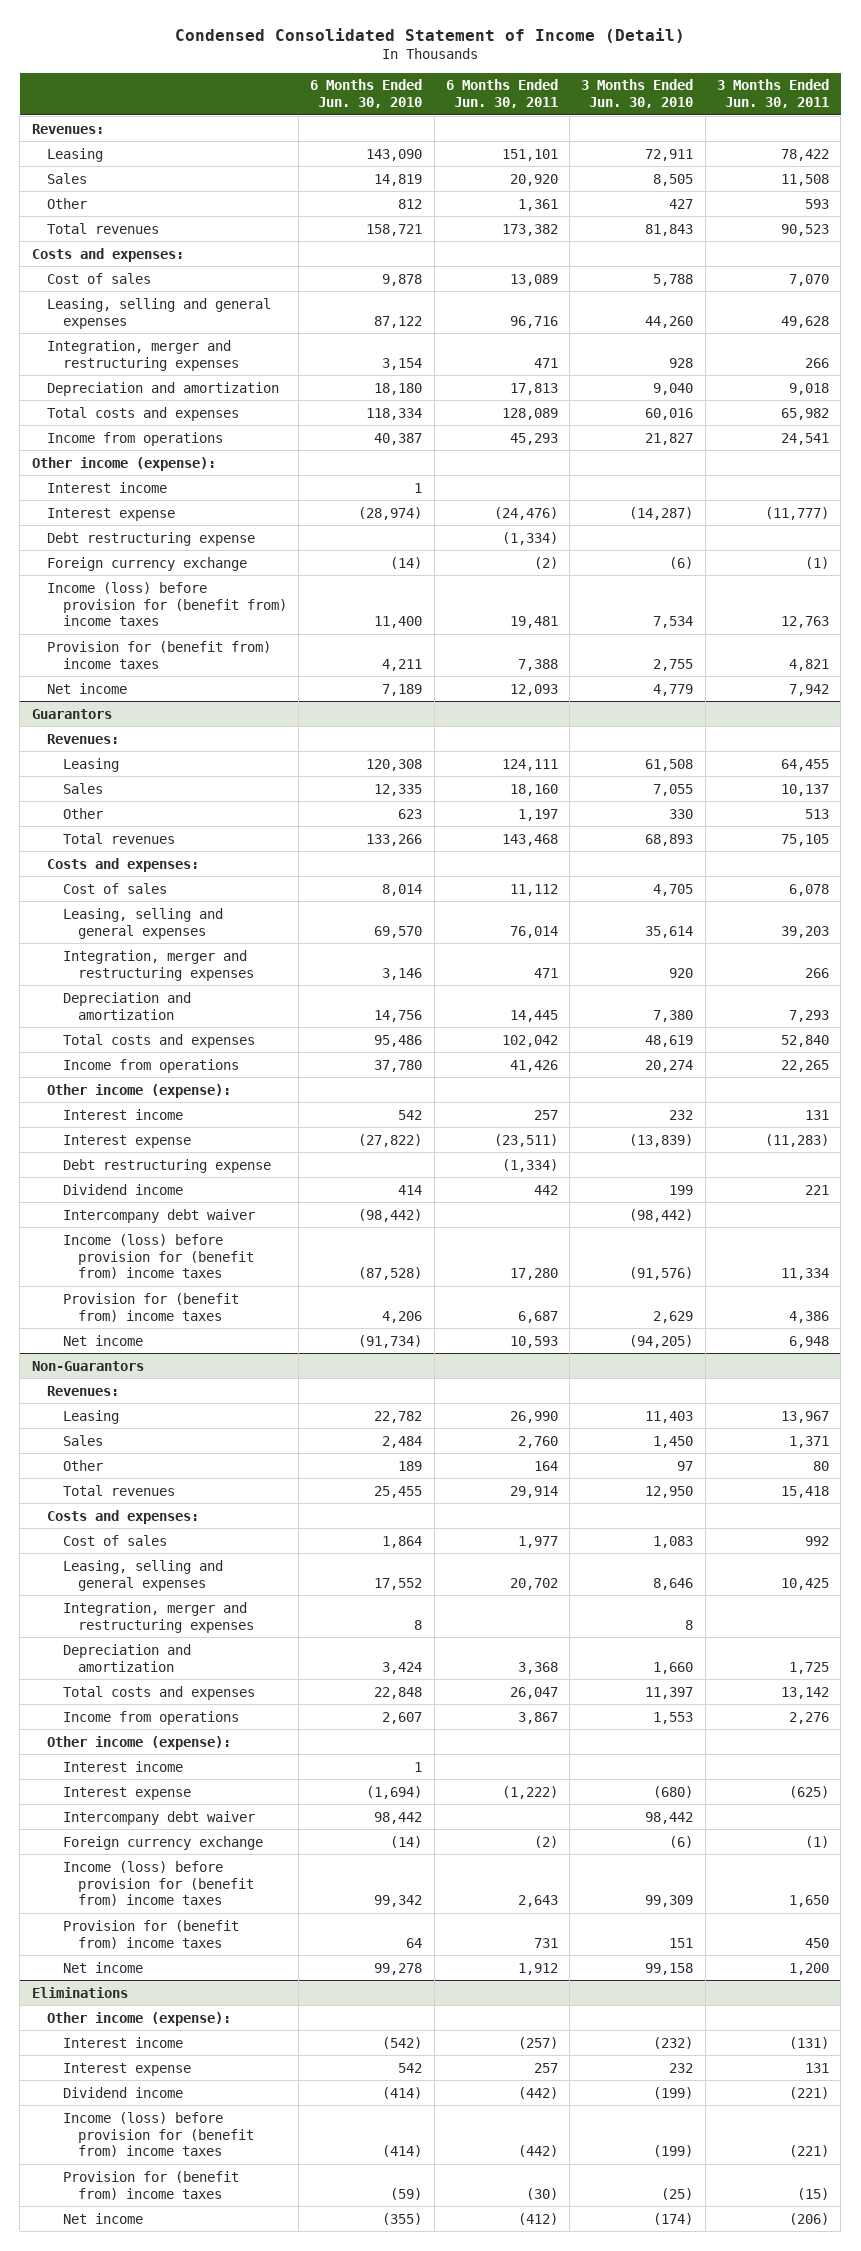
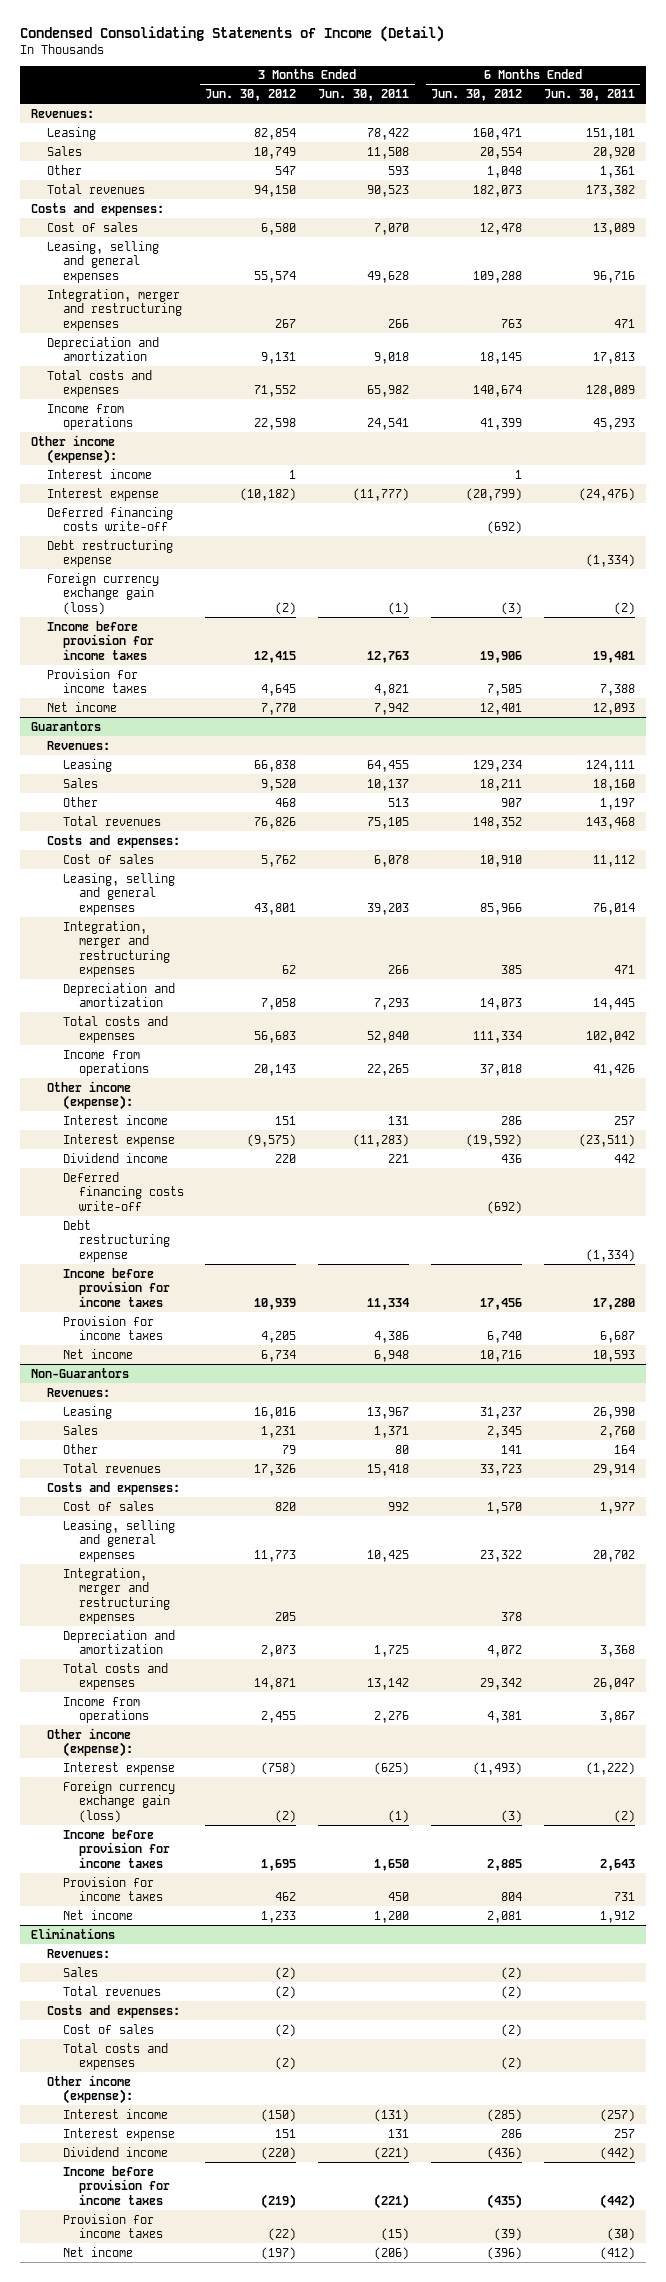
[175,27,686,43] Condensed Consolidated Statement of Income (Detail) -> [19,26,444,43] Condensed Consolidating Statements of Income (Detail)
[310,79,423,109] 6 Months Ended Jun. 30, 2010 -> none
[581,79,694,109] 3 Months Ended Jun. 30, 2010 -> none
none -> [205,89,297,102] Jun. 30, 2012
none -> [431,89,523,102] Jun. 30, 2012
none -> [46,506,173,532] Deferred financing costs write-off
[47,556,248,571] Foreign currency exchange -> [46,572,159,615] Foreign currency exchange gain (loss)
[47,581,287,627] Income (loss) before provision for (benefit from) income taxes -> [46,620,154,660] Income before provision for income taxes
[47,640,272,669] Provision for (benefit from) income taxes -> [46,668,147,694] Provision for income taxes
[62,1208,255,1223] Intercompany debt waiver -> none
none -> [62,1171,184,1211] Deferred financing costs write-off
[62,1158,271,1173] Debt restructuring expense -> [62,1219,170,1262] Debt restructuring expense
[62,1233,255,1280] Income (loss) before provision for (benefit from) income taxes -> [62,1267,170,1307] Income before provision for income taxes
[62,1292,239,1322] Provision for (benefit from) income taxes -> [62,1315,163,1341] Provision for income taxes
[62,1760,183,1772] Interest income -> none
[62,1810,255,1825] Intercompany debt waiver -> none
[62,1835,263,1850] Foreign currency exchange -> [62,1780,175,1823] Foreign currency exchange gain (loss)
[62,1860,255,1907] Income (loss) before provision for (benefit from) income taxes -> [62,1828,170,1868] Income before provision for income taxes
[62,1919,239,1949] Provision for (benefit from) income taxes -> [62,1876,163,1902] Provision for income taxes
none -> [46,1948,110,1958] Revenues:
none -> [62,1966,98,1977] Sales
none -> [62,1985,161,1996] Total revenues
none -> [46,2004,180,2018] Costs and expenses:
none -> [62,2023,154,2034] Cost of sales
none -> [62,2042,168,2071] Total costs and expenses
[62,2111,255,2158] Income (loss) before provision for (benefit from) income taxes -> [62,2165,170,2205] Income before provision for income taxes
[62,2170,239,2200] Provision for (benefit from) income taxes -> [62,2213,163,2239] Provision for income taxes

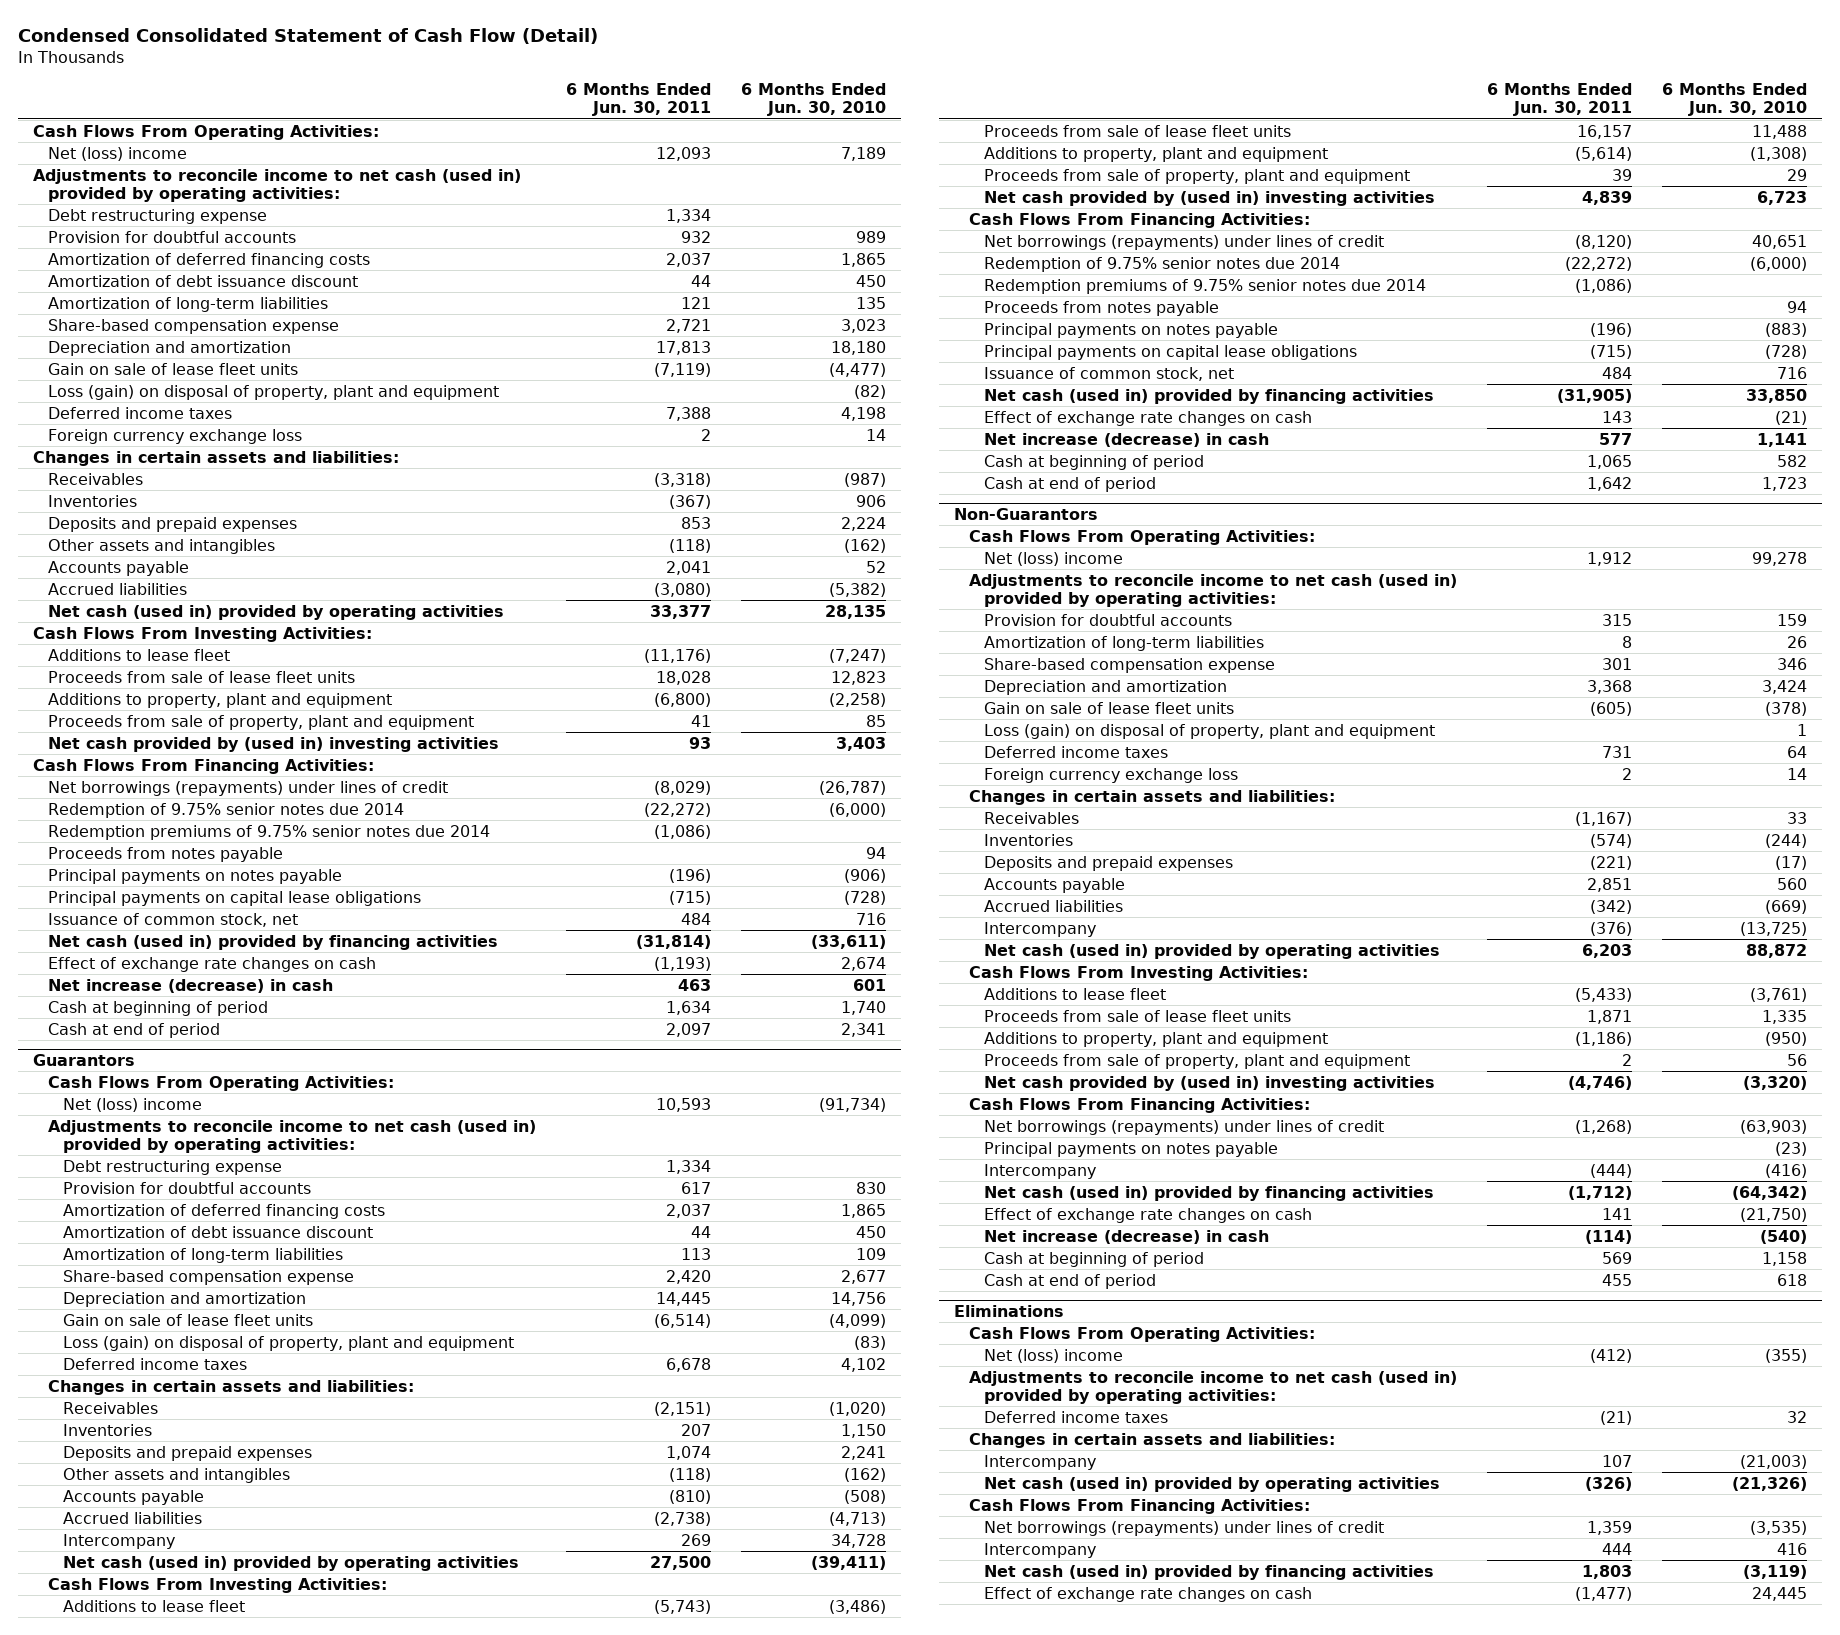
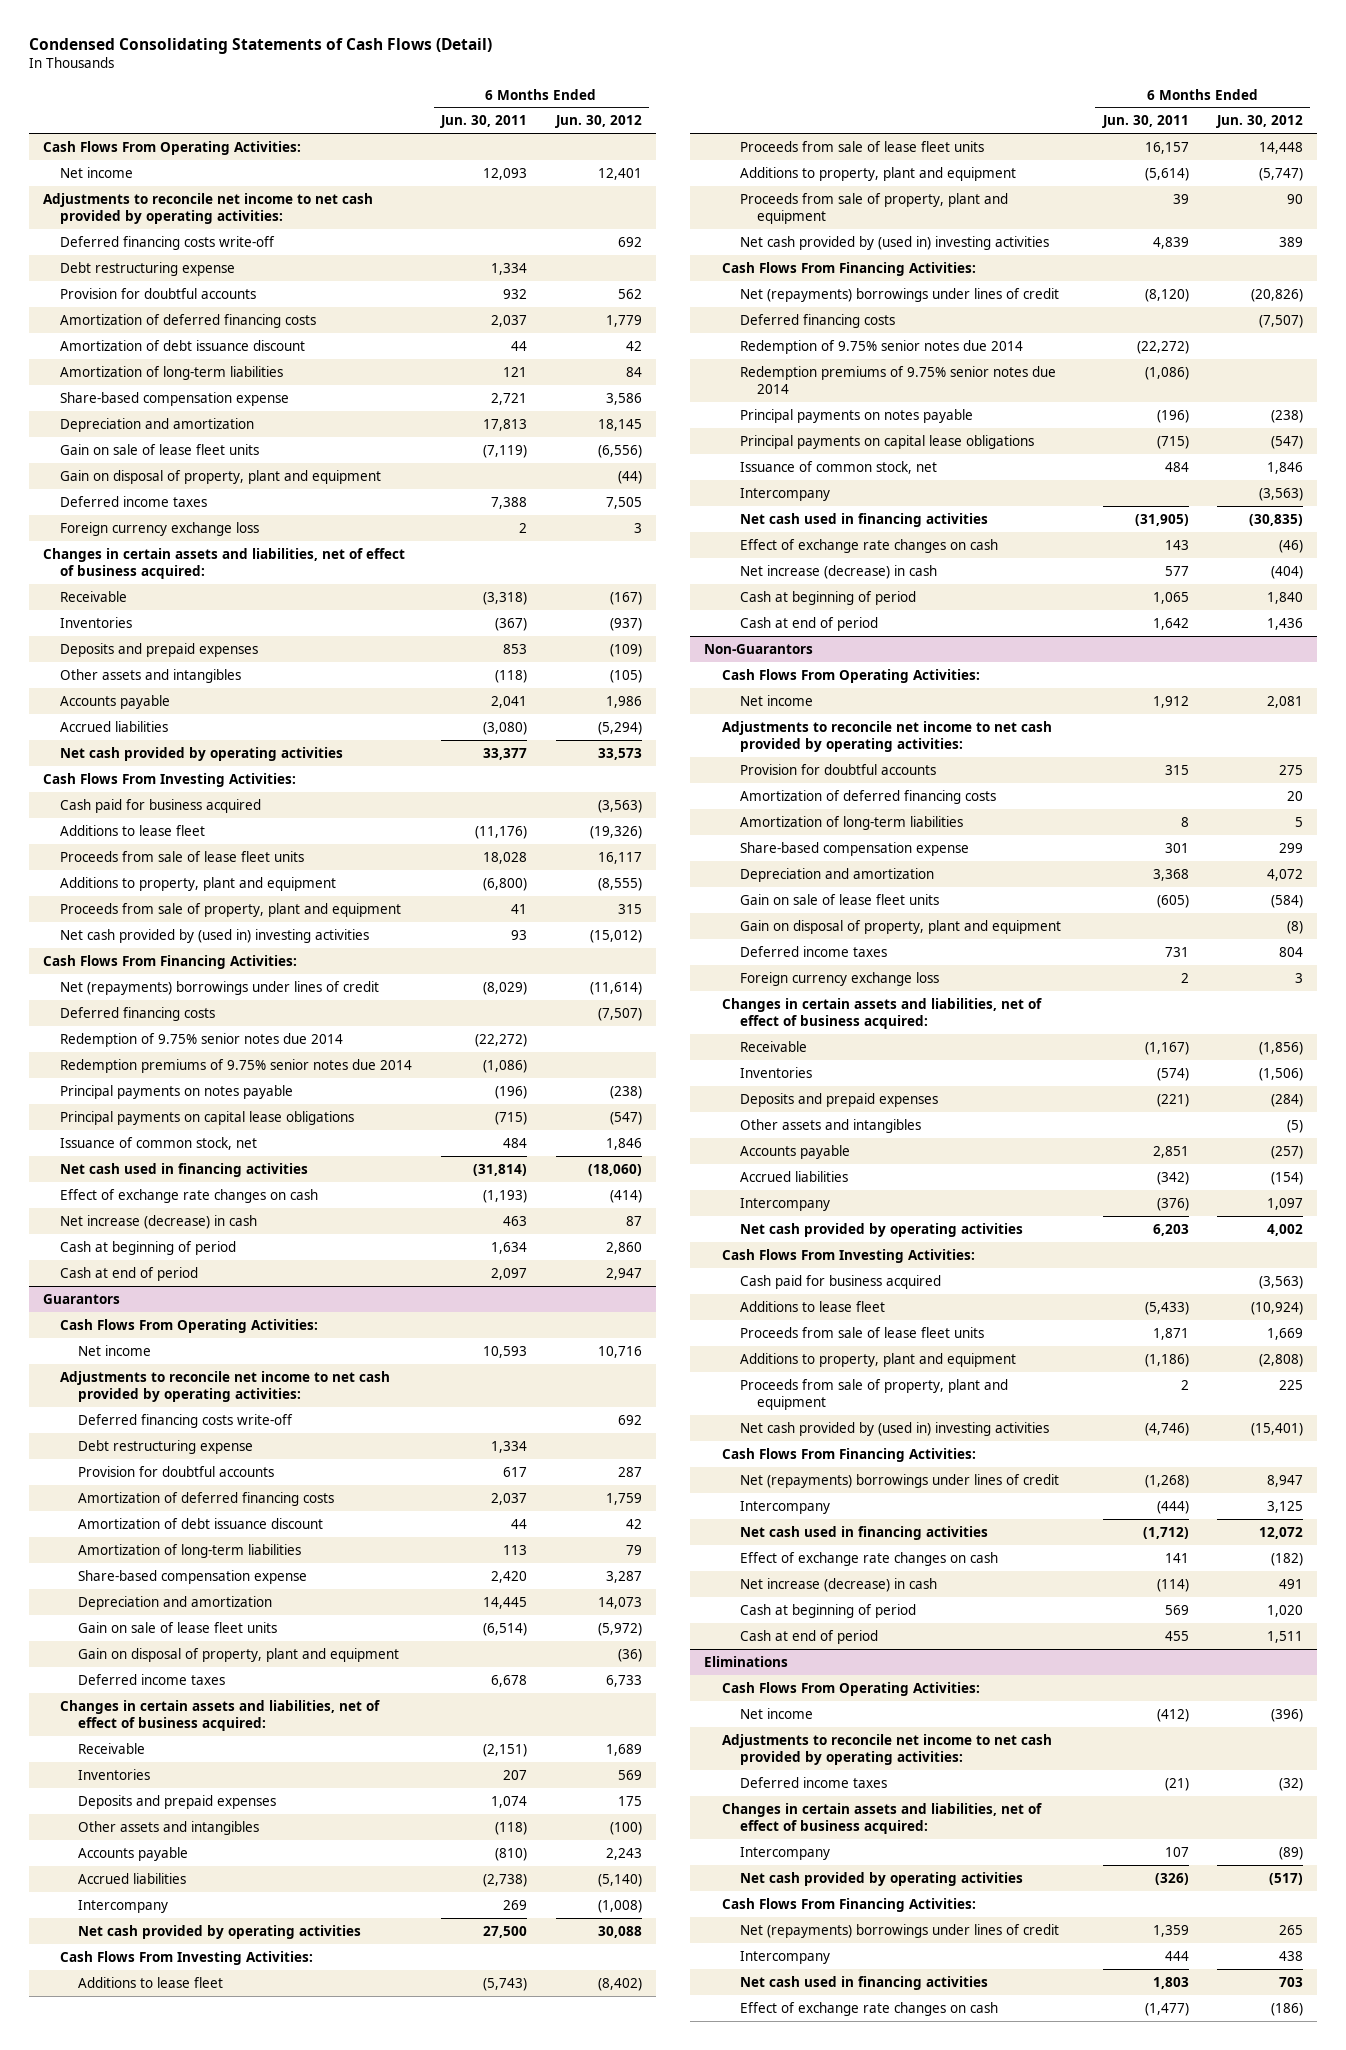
[18,28,599,45] Condensed Consolidated Statement of Cash Flow (Detail) -> [28,37,492,54] Condensed Consolidating Statements of Cash Flows (Detail)
[740,83,886,117] 6 Months Ended Jun. 30, 2010 -> none
none -> [554,115,642,129] Jun. 30, 2012
[48,146,188,161] Net (loss) income -> [60,166,134,178] Net income
[33,168,522,202] Adjustments to reconcile income to net cash (used in) provided by operating activities: -> [42,192,373,224] Adjustments to reconcile net income to net cash provided by operating activities:
none -> [60,235,276,250] Deferred financing costs write-off
[48,384,500,400] Loss (gain) on disposal of property, plant and equipment -> [60,469,382,484] Gain on disposal of property, plant and equipment
[33,450,400,466] Changes in certain assets and liabilities: -> [42,547,405,579] Changes in certain assets and liabilities, net of effect of business acquired:
[48,472,144,485] Receivables -> [60,590,128,602] Receivable
[48,604,505,620] Net cash (used in) provided by operating activities -> [60,746,344,761] Net cash provided by operating activities
none -> [60,798,262,813] Cash paid for business acquired
[48,780,449,796] Net borrowings (repayments) under lines of credit -> [60,980,380,995] Net (repayments) borrowings under lines of credit
none -> [60,1006,216,1021] Deferred financing costs
[48,846,284,862] Proceeds from notes payable -> none
[48,934,499,950] Net cash (used in) provided by financing activities -> [60,1162,309,1177] Net cash used in financing activities
[62,1097,202,1112] Net (loss) income -> [78,1344,152,1356] Net income
[48,1119,537,1153] Adjustments to reconcile income to net cash (used in) provided by operating activities: -> [60,1370,391,1402] Adjustments to reconcile net income to net cash provided by operating activities:
none -> [78,1413,294,1428] Deferred financing costs write-off
[62,1335,514,1351] Loss (gain) on disposal of property, plant and equipment -> [78,1647,400,1662] Gain on disposal of property, plant and equipment
[48,1379,415,1395] Changes in certain assets and liabilities: -> [60,1699,381,1731] Changes in certain assets and liabilities, net of effect of business acquired:
[62,1401,158,1414] Receivables -> [78,1742,146,1754] Receivable
[62,1555,519,1571] Net cash (used in) provided by operating activities -> [78,1924,362,1939] Net cash provided by operating activities
[983,234,1384,250] Net borrowings (repayments) under lines of credit -> [739,287,1059,302] Net (repayments) borrowings under lines of credit
none -> [739,313,895,328] Deferred financing costs
[983,300,1219,316] Proceeds from notes payable -> none
none -> [739,487,830,501] Intercompany
[983,388,1434,404] Net cash (used in) provided by financing activities -> [739,512,988,527] Net cash used in financing activities
[983,551,1123,566] Net (loss) income -> [739,694,813,706] Net income
[968,573,1457,607] Adjustments to reconcile income to net cash (used in) provided by operating activities: -> [722,720,1053,752] Adjustments to reconcile net income to net cash provided by operating activities:
none -> [739,789,996,804] Amortization of deferred financing costs
[983,723,1435,739] Loss (gain) on disposal of property, plant and equipment -> [739,919,1061,934] Gain on disposal of property, plant and equipment
[968,789,1335,805] Changes in certain assets and liabilities: -> [722,997,1043,1029] Changes in certain assets and liabilities, net of effect of business acquired:
[983,811,1079,824] Receivables -> [739,1040,807,1052] Receivable
none -> [739,1118,921,1133] Other assets and intangibles
[983,943,1440,959] Net cash (used in) provided by operating activities -> [739,1222,1023,1237] Net cash provided by operating activities
none -> [739,1274,941,1289] Cash paid for business acquired
[983,1141,1278,1157] Principal payments on notes payable -> none
[983,1119,1384,1135] Net borrowings (repayments) under lines of credit -> [739,1473,1059,1488] Net (repayments) borrowings under lines of credit
[983,1185,1434,1201] Net cash (used in) provided by financing activities -> [739,1525,988,1540] Net cash used in financing activities
[983,1348,1123,1363] Net (loss) income -> [739,1707,813,1719] Net income
[968,1370,1457,1404] Adjustments to reconcile income to net cash (used in) provided by operating activities: -> [722,1733,1053,1765] Adjustments to reconcile net income to net cash provided by operating activities:
[968,1432,1335,1448] Changes in certain assets and liabilities: -> [722,1802,1043,1834] Changes in certain assets and liabilities, net of effect of business acquired:
[983,1476,1440,1492] Net cash (used in) provided by operating activities -> [739,1871,1023,1886] Net cash provided by operating activities
[983,1520,1384,1536] Net borrowings (repayments) under lines of credit -> [739,1923,1059,1938] Net (repayments) borrowings under lines of credit
[983,1564,1434,1580] Net cash (used in) provided by financing activities -> [739,1975,988,1990] Net cash used in financing activities

